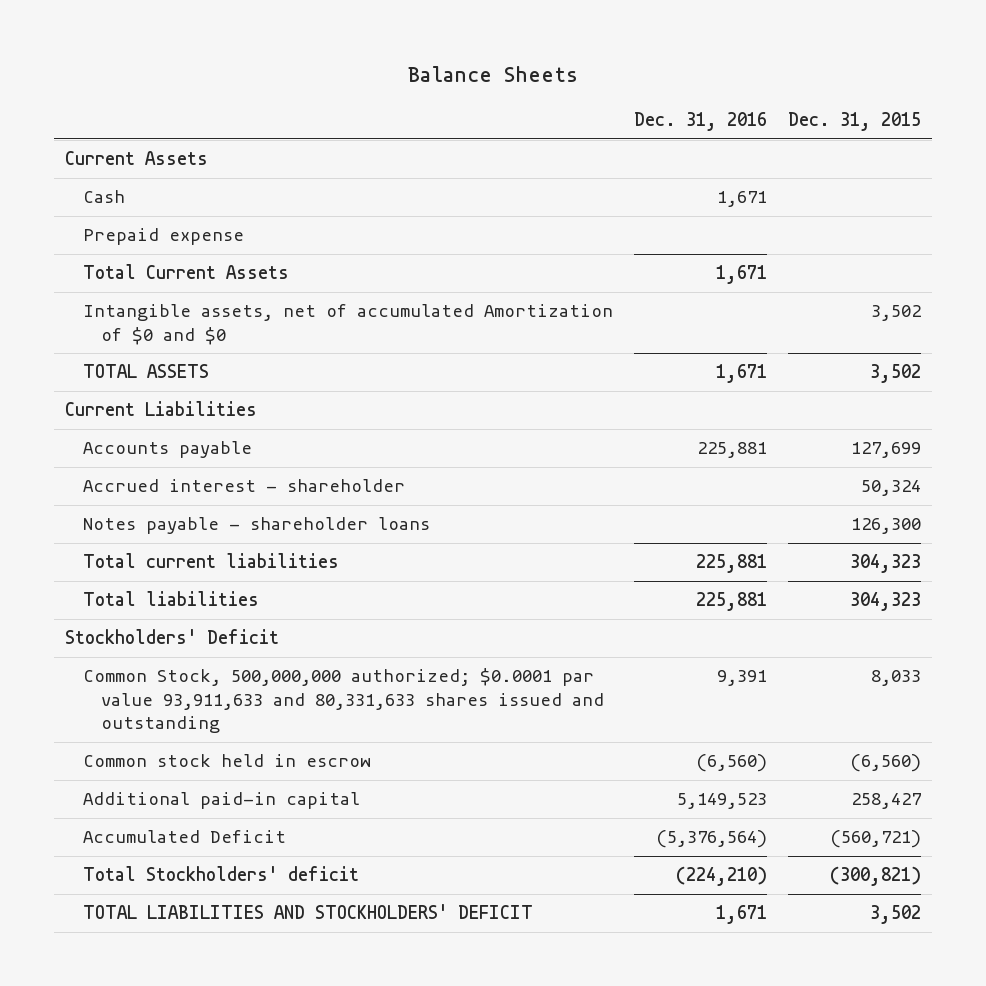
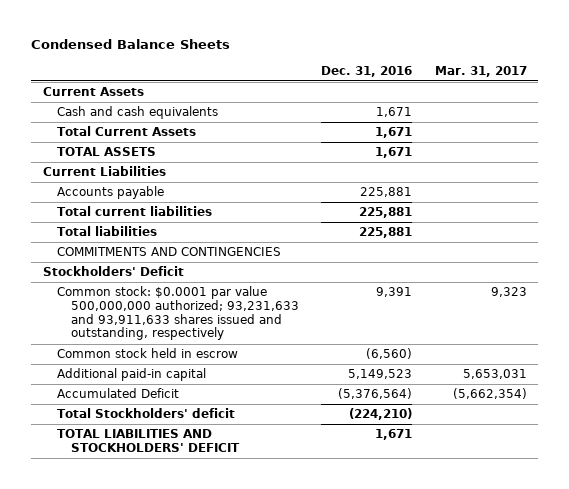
[407,66,578,83] Balance Sheets -> [31,38,231,49] Condensed Balance Sheets
[788,112,922,132] Dec. 31, 2015 -> none
none -> [434,65,527,77] Mar. 31, 2017
[82,228,244,246] Prepaid expense -> none
[82,190,125,204] Cash -> [56,106,218,120] Cash and cash equivalents
[82,304,613,345] Intangible assets, net of accumulated Amortization of $0 and $0 -> none
[82,479,405,493] Accrued interest - shareholder -> none
[82,517,430,535] Notes payable - shareholder loans -> none
none -> [56,247,281,257] COMMITMENTS AND CONTINGENCIES
[82,668,604,734] Common Stock, 500,000,000 authorized; $0.0001 par value 93,911,633 and 80,331,633 shares issued and outstanding -> [56,286,299,341] Common stock: $0.0001 par value 500,000,000 authorized; 93,231,633 and 93,911,633 shares issued and outstanding, respectively

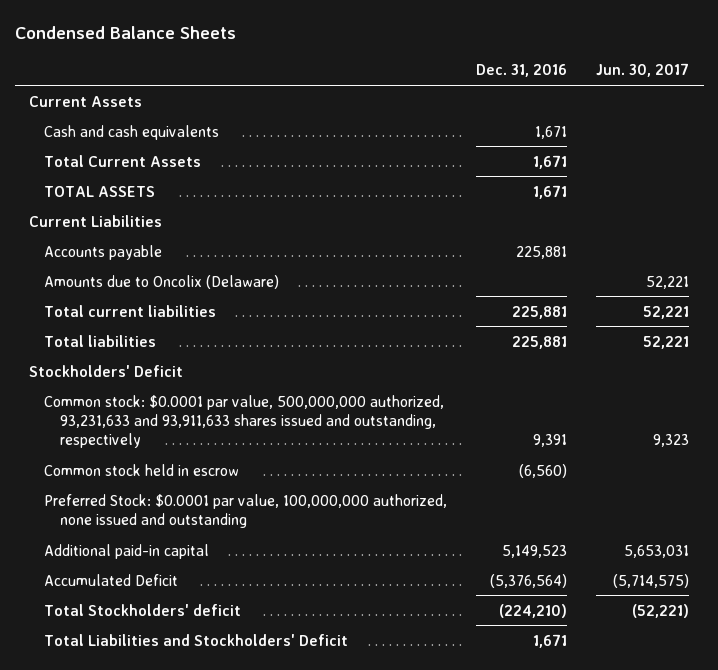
[434,65,527,77] Mar. 31, 2017 -> none
none -> [596,63,690,78] Jun. 30, 2017
none -> [44,274,280,289] Amounts due to Oncolix (Delaware)
[56,247,281,257] COMMITMENTS AND CONTINGENCIES -> none
[56,286,299,341] Common stock: $0.0001 par value 500,000,000 authorized; 93,231,633 and 93,911,633 shares issued and outstanding, respectively -> [44,394,445,448] Common stock: $0.0001 par value, 500,000,000 authorized, 93,231,633 and 93,911,633 shares issued and outstanding, respectively
none -> [44,493,448,528] Preferred Stock: $0.0001 par value, 100,000,000 authorized, none issued and outstanding
[56,429,240,453] TOTAL LIABILITIES AND STOCKHOLDERS' DEFICIT -> [44,633,349,646] Total Liabilities and Stockholders' Deficit

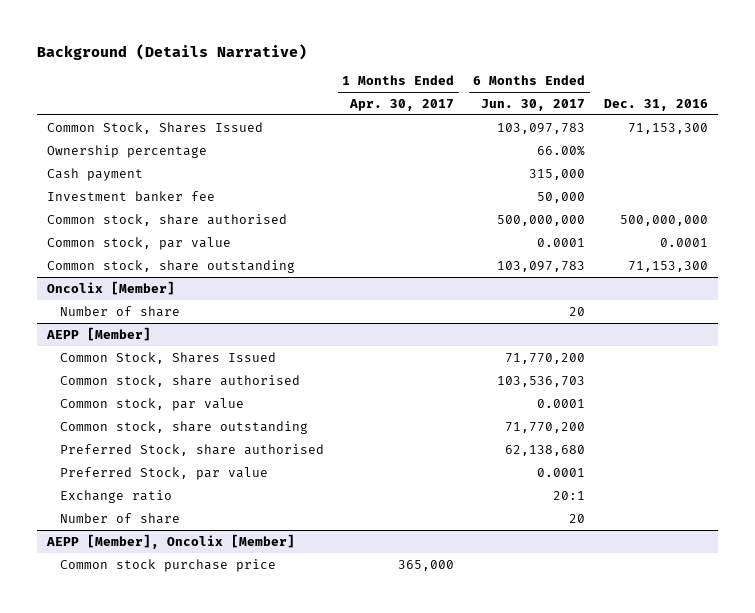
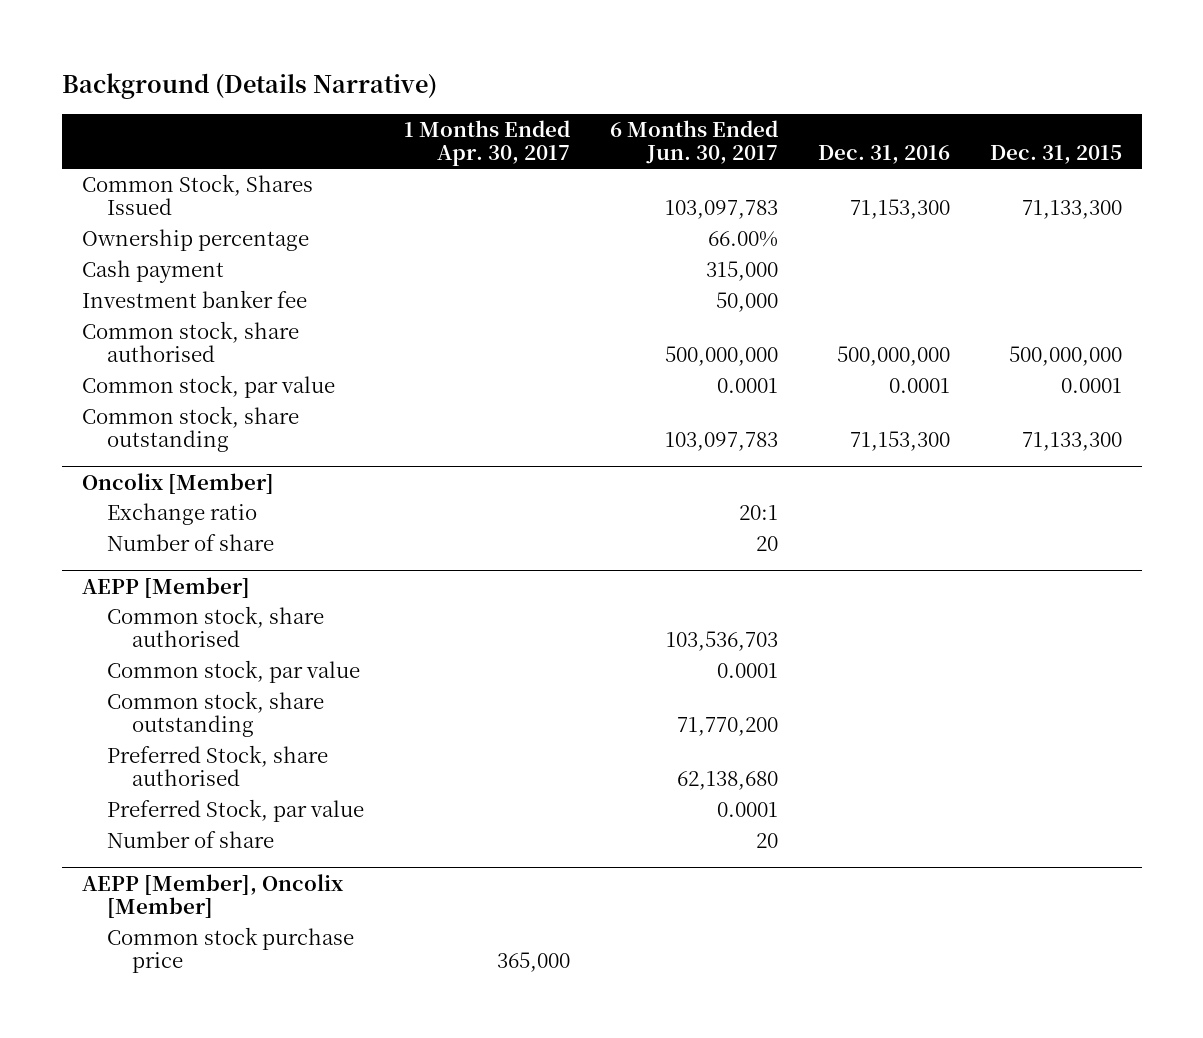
none -> [989,145,1122,165] Dec. 31, 2015
none -> [106,502,257,525] Exchange ratio
[59,351,276,364] Common Stock, Shares Issued -> none
[59,489,172,503] Exchange ratio -> none

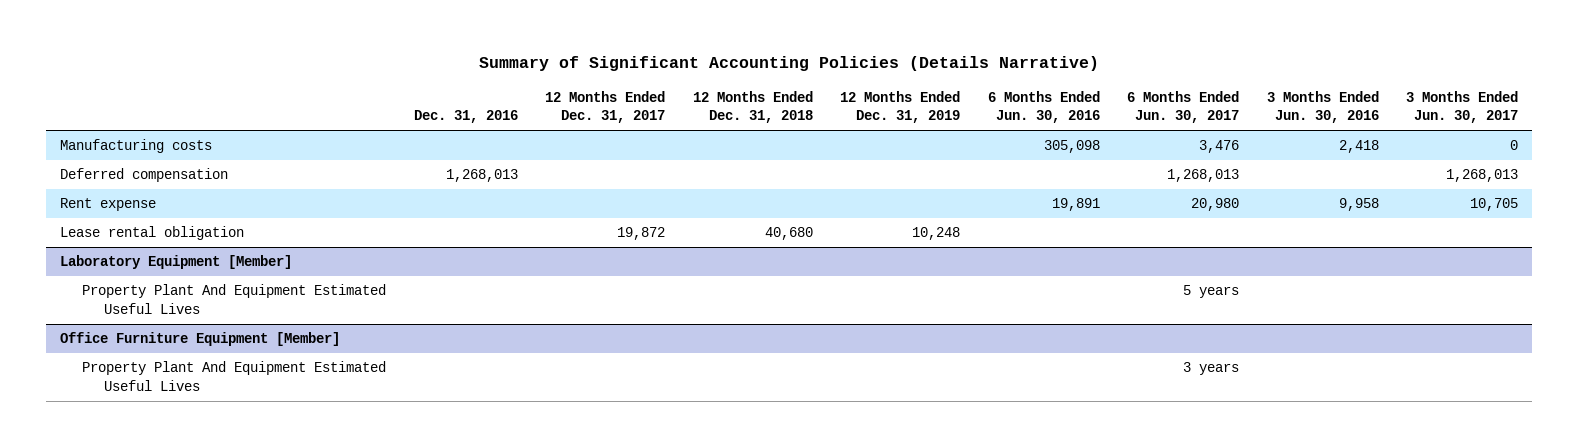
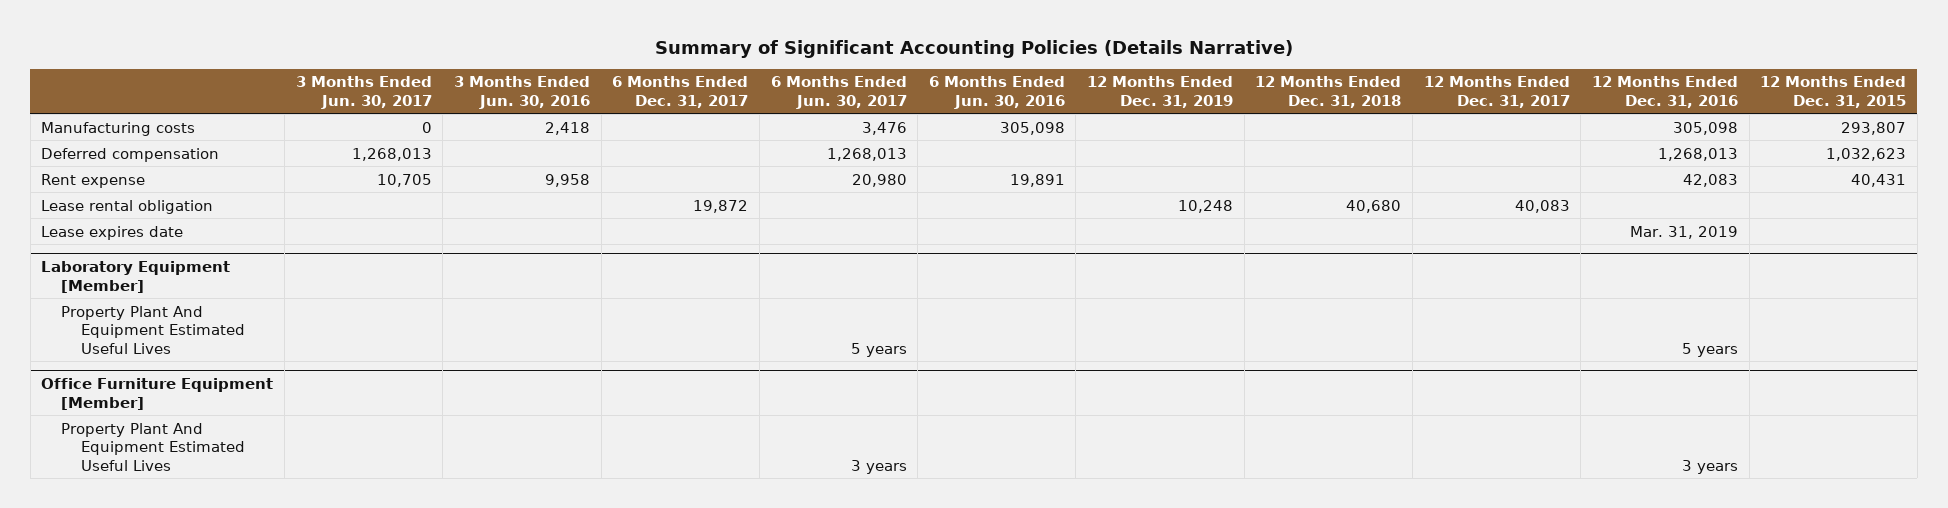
[413,110,518,124] Dec. 31, 2016 -> none
none -> [612,76,749,108] 6 Months Ended Dec. 31, 2017
none -> [1591,76,1738,108] 12 Months Ended Dec. 31, 2016
none -> [1760,76,1907,108] 12 Months Ended Dec. 31, 2015
[617,227,666,241] 19,872 -> [1514,199,1570,213] 40,083
none -> [41,225,184,240] Lease expires date

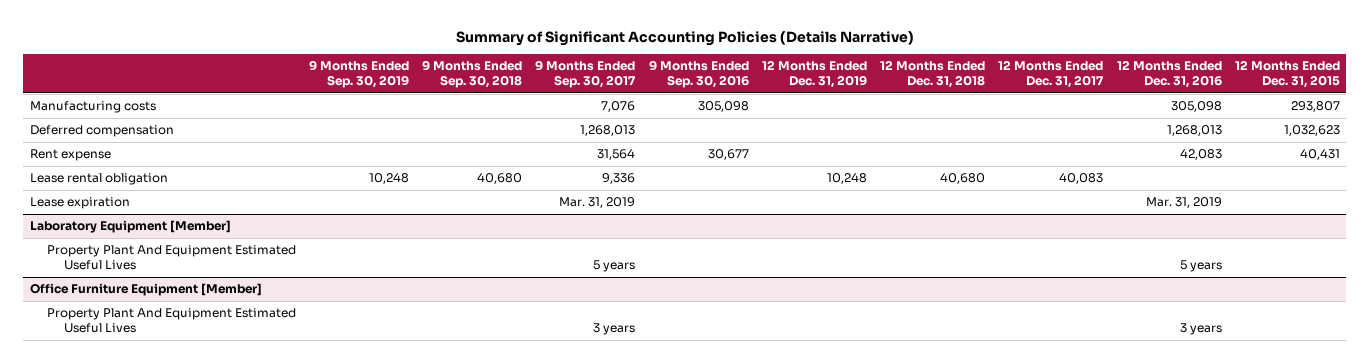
[295,76,432,109] 3 Months Ended Jun. 30, 2017 -> none
[454,76,591,109] 3 Months Ended Jun. 30, 2016 -> none
[612,76,749,108] 6 Months Ended Dec. 31, 2017 -> none
[770,76,907,109] 6 Months Ended Jun. 30, 2017 -> none
[928,76,1065,109] 6 Months Ended Jun. 30, 2016 -> none
none -> [308,60,409,89] 9 Months Ended Sep. 30, 2019
none -> [422,60,523,89] 9 Months Ended Sep. 30, 2018
none -> [535,60,637,89] 9 Months Ended Sep. 30, 2017
none -> [648,60,749,89] 9 Months Ended Sep. 30, 2016
[41,225,184,240] Lease expires date -> [29,197,130,210] Lease expiration

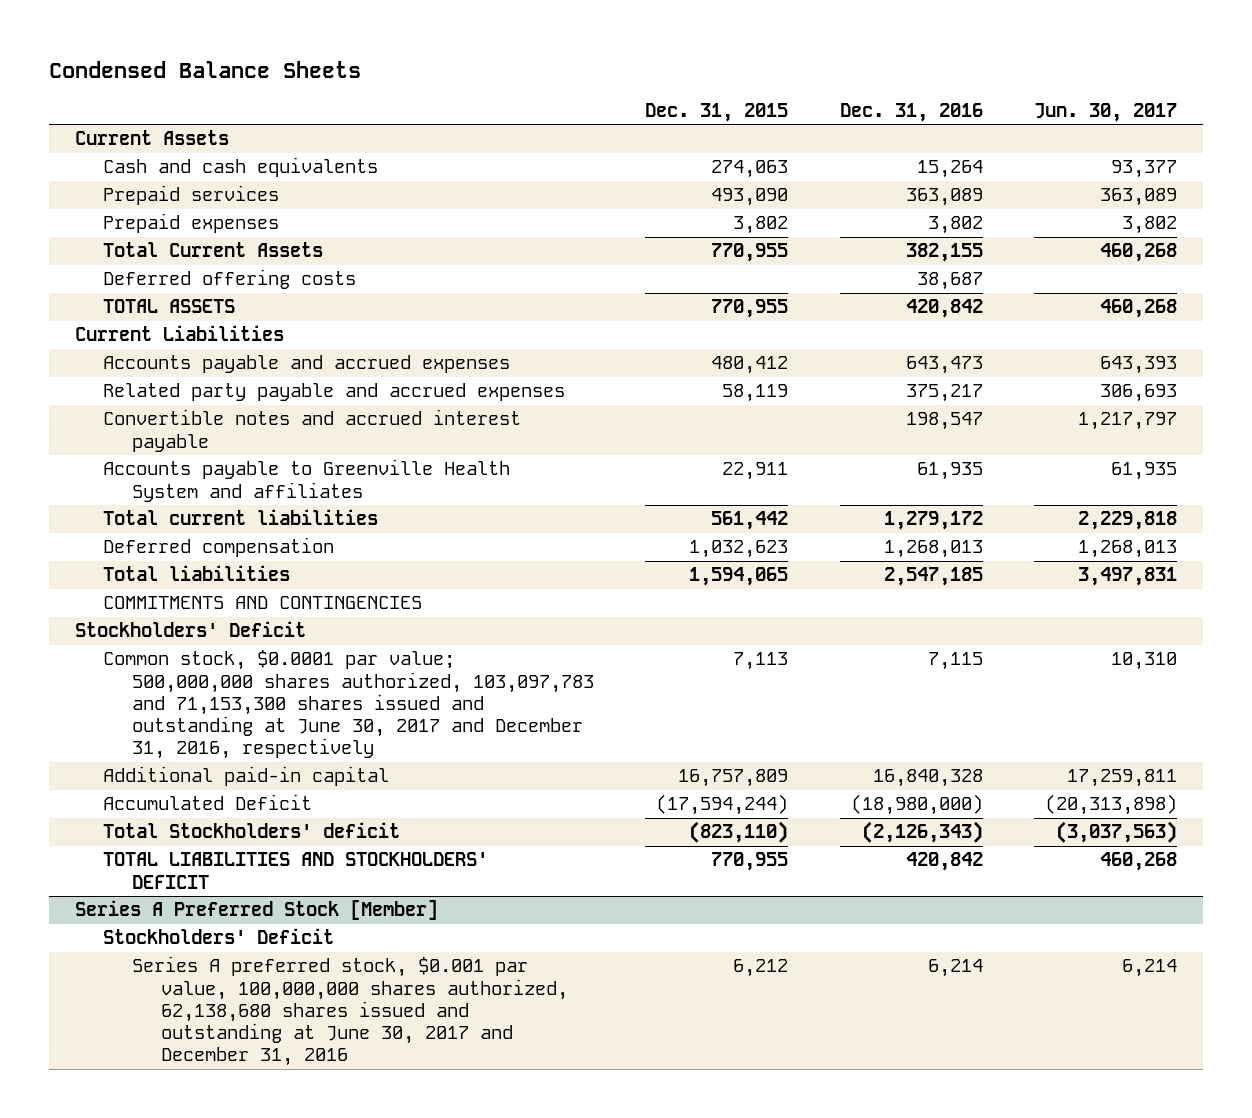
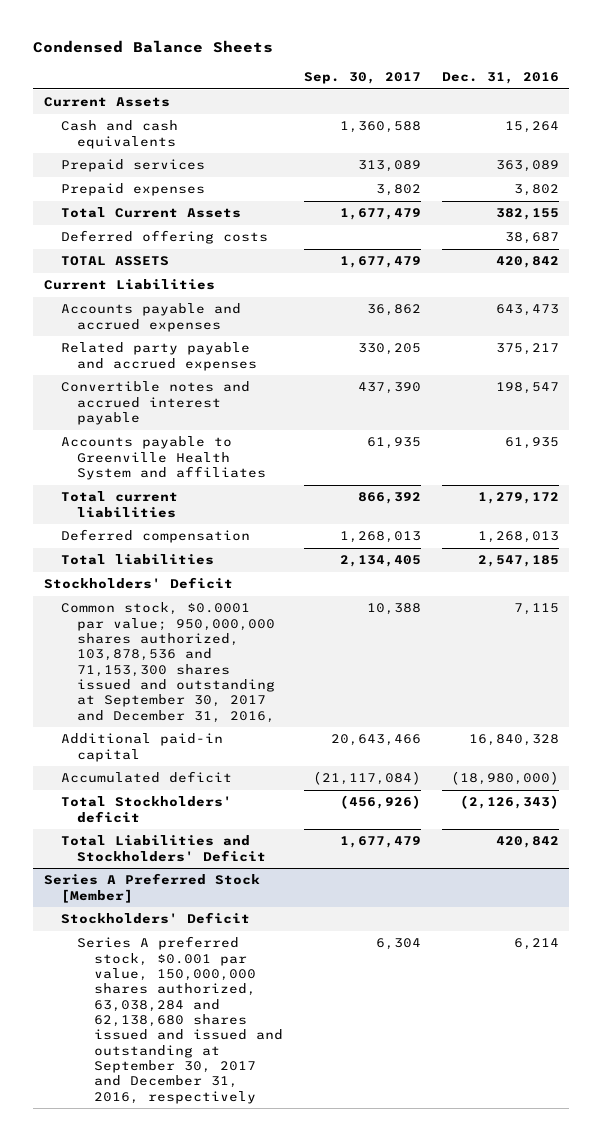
[645,102,789,122] Dec. 31, 2015 -> none
[1034,102,1178,122] Jun. 30, 2017 -> none
none -> [303,72,421,85] Sep. 30, 2017
[103,596,423,610] COMMITMENTS AND CONTINGENCIES -> none
[103,650,595,760] Common stock, $0.0001 par value; 500,000,000 shares authorized, 103,097,783 and 71,153,300 shares issued and outstanding at June 30, 2017 and December 31, 2016, respectively -> [60,602,276,723] Common stock, $0.0001 par value; 950,000,000 shares authorized, 103,878,536 and 71,153,300 shares issued and outstanding at September 30, 2017 and December 31, 2016,
[103,794,313,811] Accumulated Deficit -> [60,771,232,784] Accumulated deficit
[103,852,489,889] TOTAL LIABILITIES AND STOCKHOLDERS' DEFICIT -> [60,835,267,862] Total Liabilities and Stockholders' Deficit
[132,956,568,1067] Series A preferred stock, $0.001 par value, 100,000,000 shares authorized, 62,138,680 shares issued and outstanding at June 30, 2017 and December 31, 2016 -> [77,936,283,1104] Series A preferred stock, $0.001 par value, 150,000,000 shares authorized, 63,038,284 and 62,138,680 shares issued and issued and outstanding at September 30, 2017 and December 31, 2016, respectively

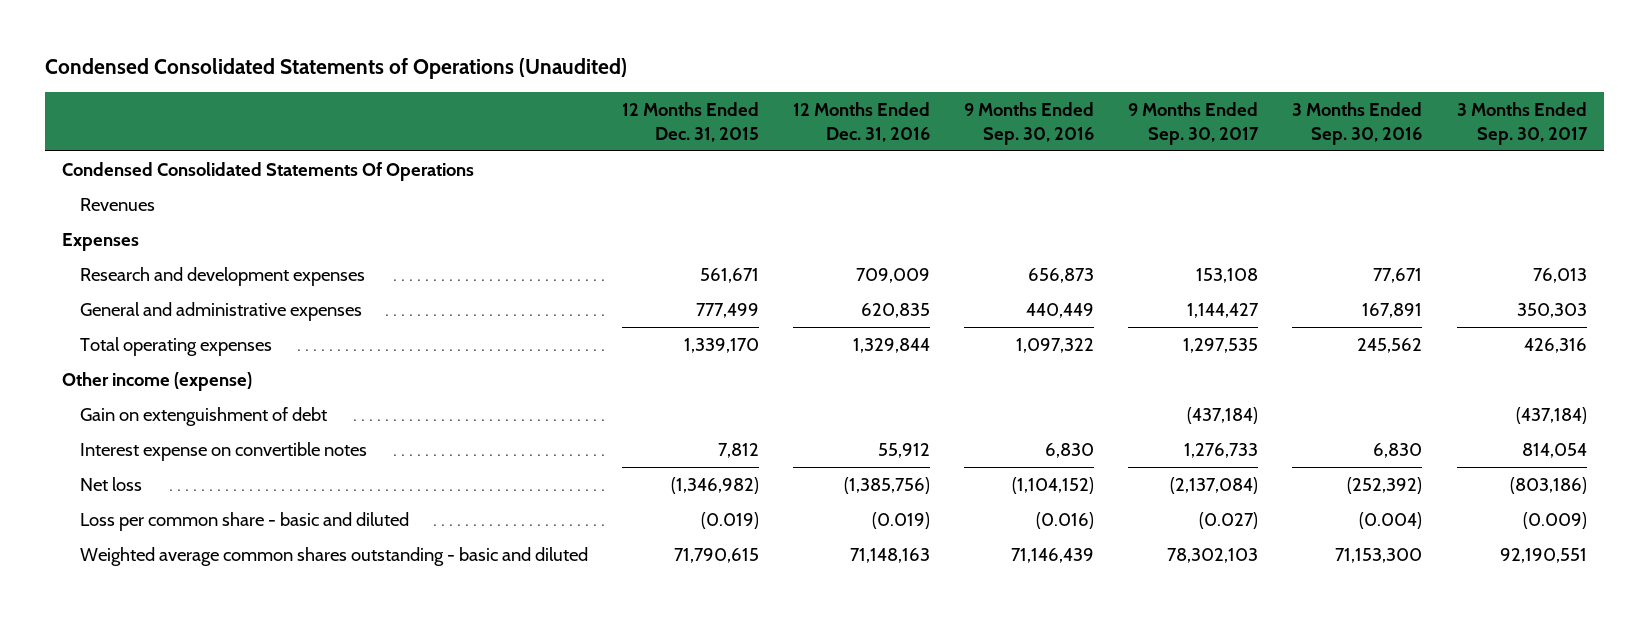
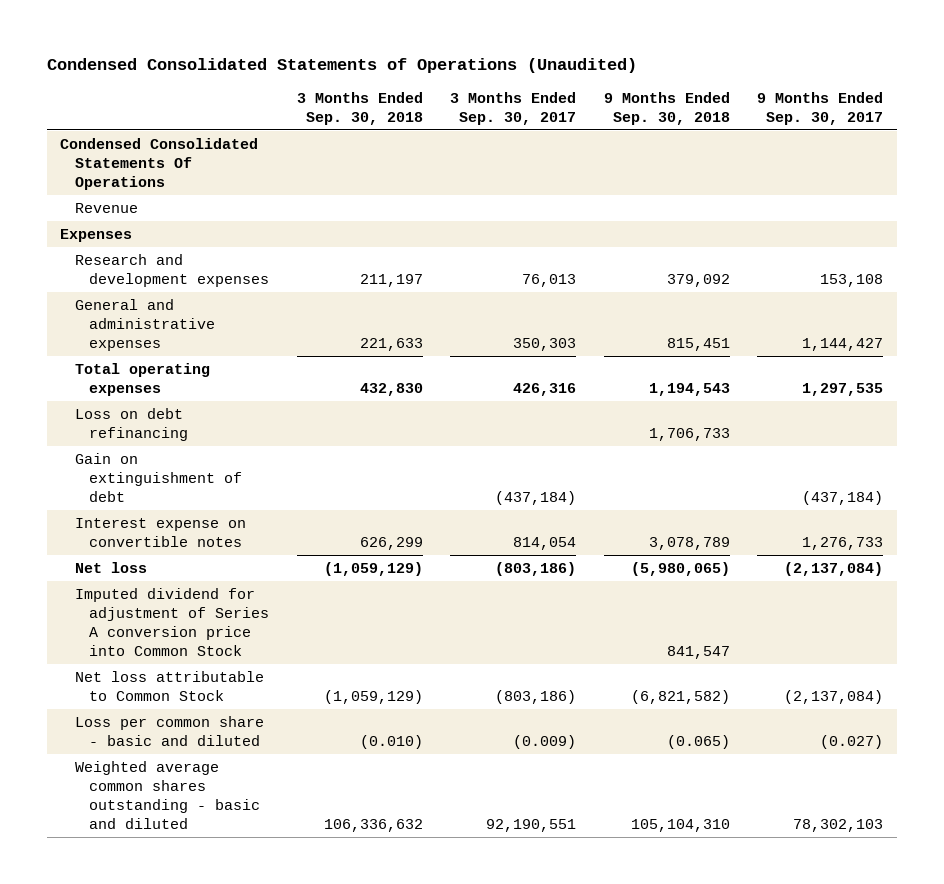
[621,102,759,142] 12 Months Ended Dec. 31, 2015 -> none
[792,102,930,142] 12 Months Ended Dec. 31, 2016 -> none
[964,102,1095,145] 9 Months Ended Sep. 30, 2016 -> none
[1292,102,1423,145] 3 Months Ended Sep. 30, 2016 -> none
none -> [296,91,423,125] 3 Months Ended Sep. 30, 2018
none -> [603,91,730,125] 9 Months Ended Sep. 30, 2018
[79,197,155,211] Revenues -> [74,202,138,213] Revenue
[62,371,253,391] Other income (expense) -> none
none -> [74,407,189,441] Loss on debt refinancing
[79,406,327,426] Gain on extenguishment of debt -> [74,452,243,502] Gain on extinguishment of debt
none -> [74,587,270,656] Imputed dividend for adjustment of Series A conversion price into Common Stock
none -> [74,670,264,701] Net loss attributable to Common Stock

